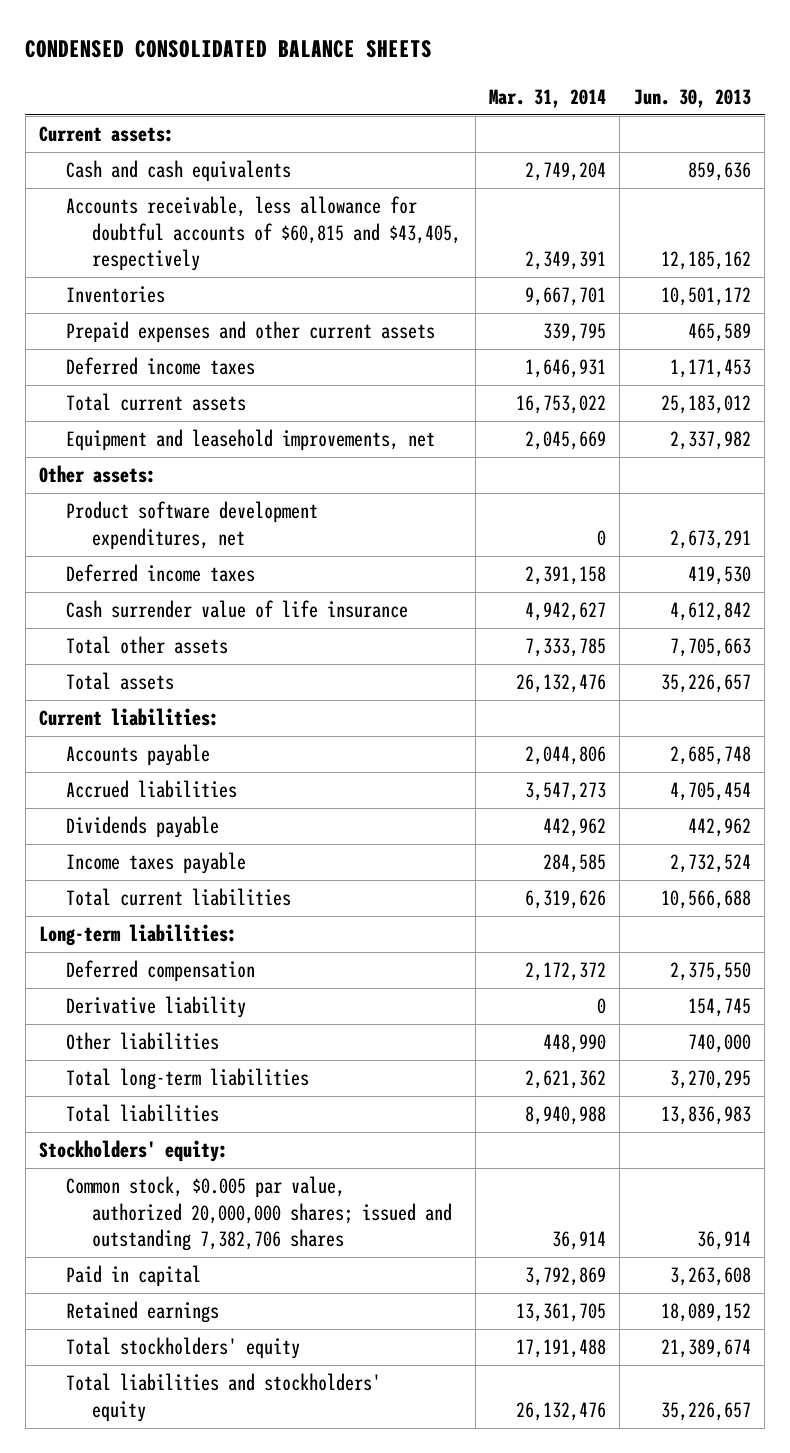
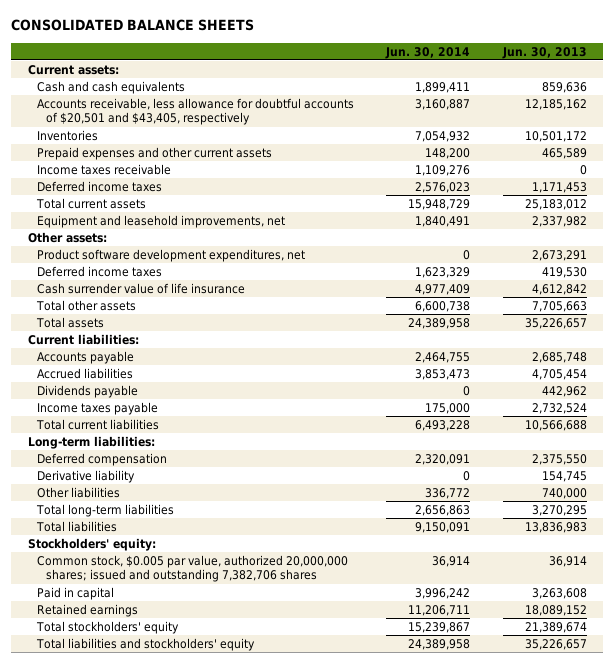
[25,40,433,59] CONDENSED CONSOLIDATED BALANCE SHEETS -> [11,19,255,32] CONSOLIDATED BALANCE SHEETS
[488,88,606,108] Mar. 31, 2014 -> none
none -> [385,46,471,59] Jun. 30, 2014
[65,196,462,272] Accounts receivable, less allowance for doubtful accounts of $60,815 and $43,405, respectively -> [36,98,354,126] Accounts receivable, less allowance for doubtful accounts of $20,501 and $43,405, respectively
none -> [36,164,171,176] Income taxes receivable

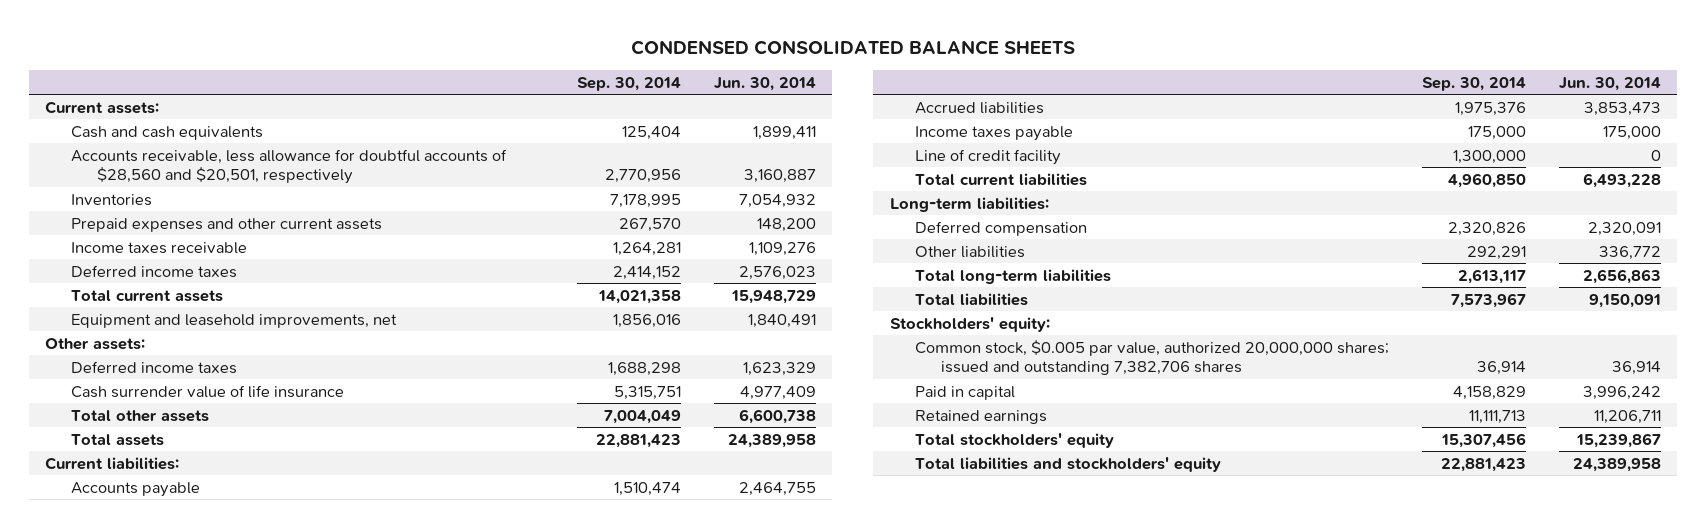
[11,19,255,32] CONSOLIDATED BALANCE SHEETS -> [630,39,1075,55] CONDENSED CONSOLIDATED BALANCE SHEETS
[501,46,587,59] Jun. 30, 2013 -> none
none -> [577,76,682,91] Sep. 30, 2014
[36,98,354,126] Accounts receivable, less allowance for doubtful accounts of $20,501 and $43,405, respectively -> [70,148,507,185] Accounts receivable, less allowance for doubtful accounts of $28,560 and $20,501, respectively
[36,249,305,263] Product software development expenditures, net -> none
[36,385,138,399] Dividends payable -> none
none -> [915,148,1062,165] Line of credit facility
[36,470,135,484] Derivative liability -> none

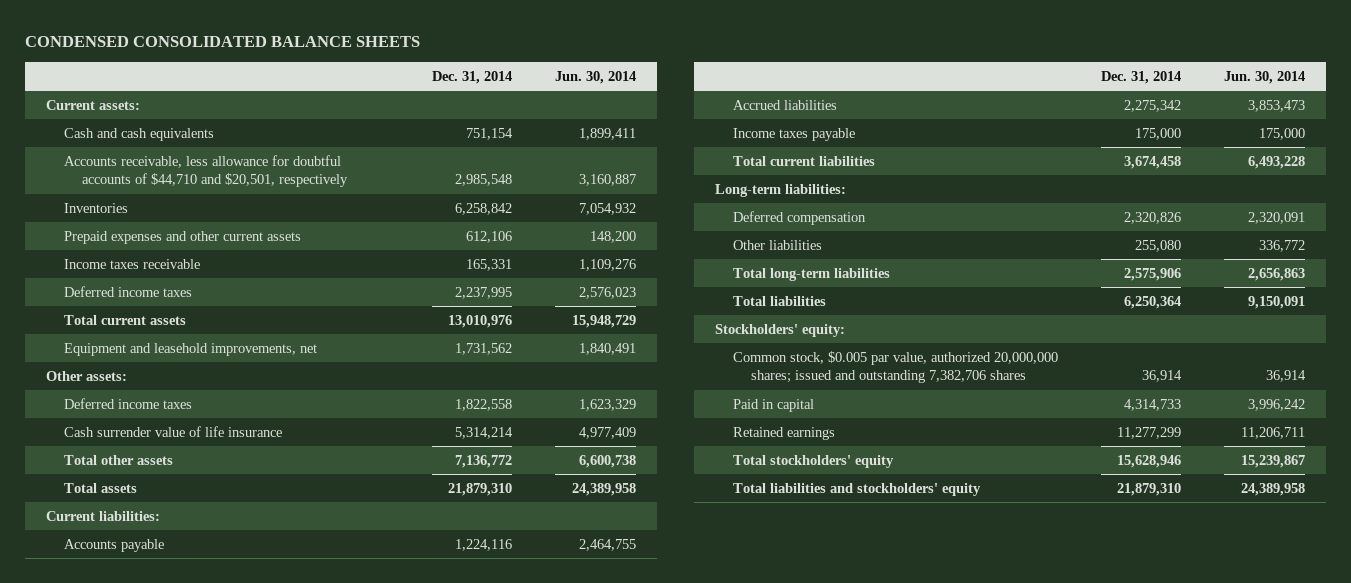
[577,76,682,91] Sep. 30, 2014 -> none
none -> [431,70,512,84] Dec. 31, 2014
[70,148,507,185] Accounts receivable, less allowance for doubtful accounts of $28,560 and $20,501, respectively -> [63,154,348,188] Accounts receivable, less allowance for doubtful accounts of $44,710 and $20,501, respectively
[915,148,1062,165] Line of credit facility -> none

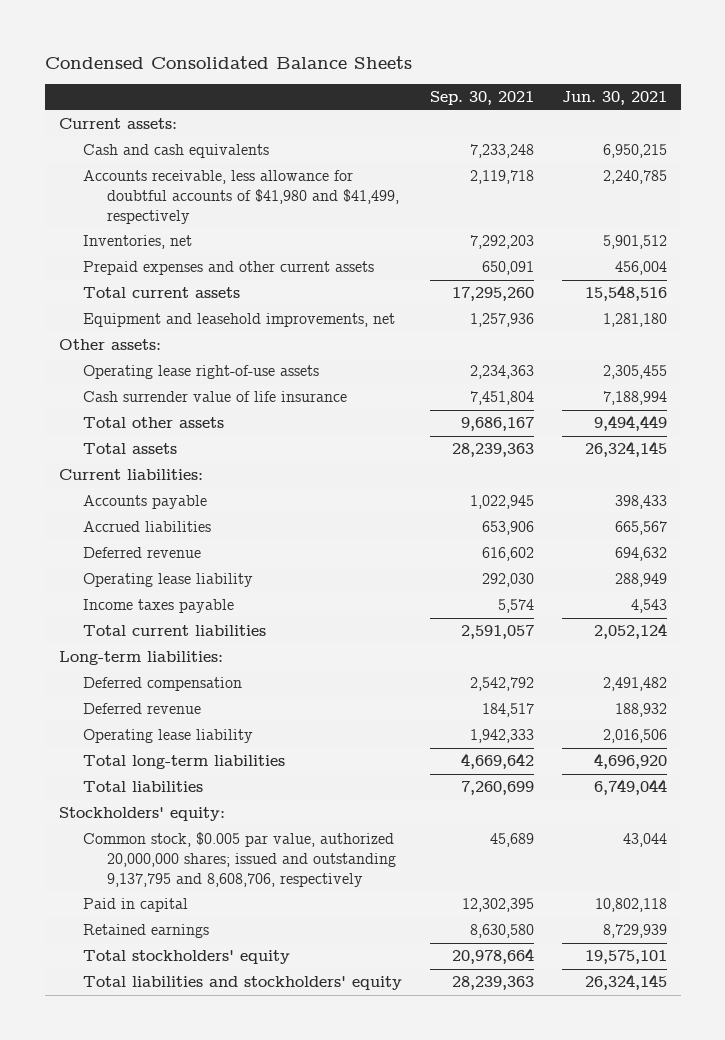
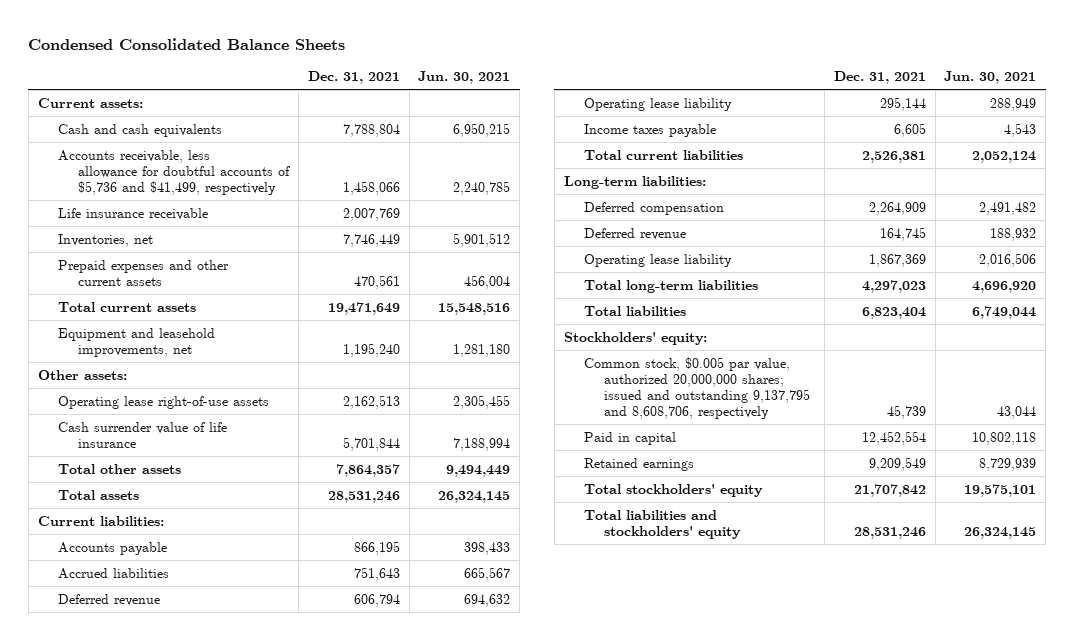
[429,91,534,106] Sep. 30, 2021 -> none
none -> [307,71,400,85] Dec. 31, 2021
[82,170,400,224] Accounts receivable, less allowance for doubtful accounts of $41,980 and $41,499, respectively -> [57,149,291,196] Accounts receivable, less allowance for doubtful accounts of $5,736 and $41,499, respectively
none -> [57,207,208,220] Life insurance receivable

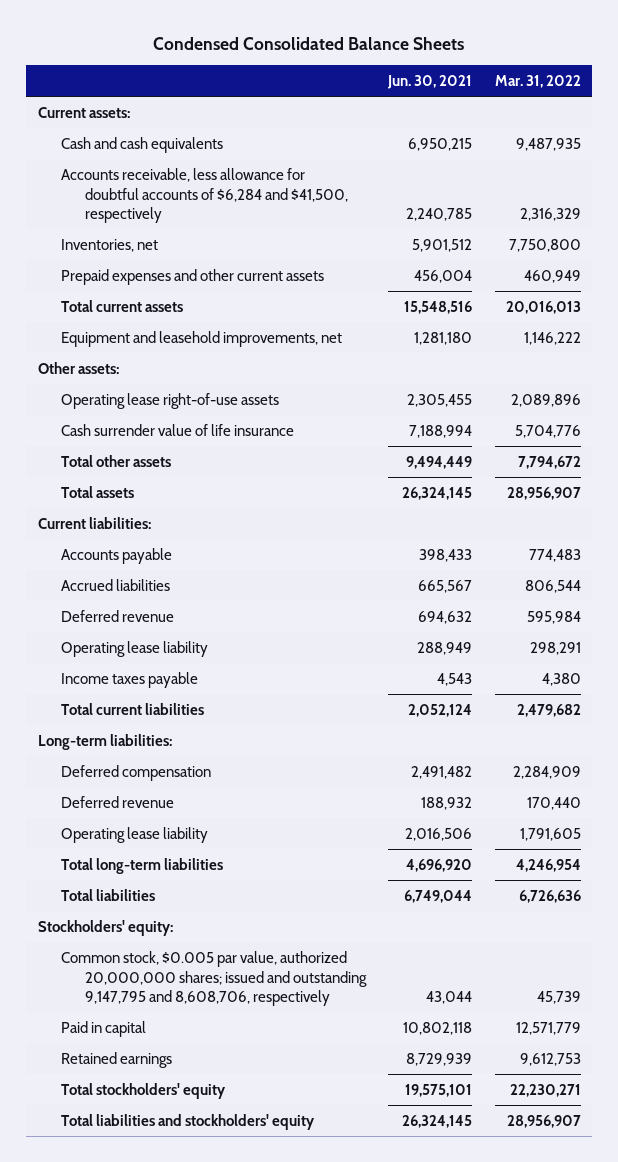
[307,71,400,85] Dec. 31, 2021 -> none
none -> [494,74,581,88] Mar. 31, 2022
[57,207,208,220] Life insurance receivable -> none
[57,149,291,196] Accounts receivable, less allowance for doubtful accounts of $5,736 and $41,499, respectively -> [61,167,348,224] Accounts receivable, less allowance for doubtful accounts of $6,284 and $41,500, respectively
[583,356,811,420] Common stock, $0.005 par value, authorized 20,000,000 shares; issued and outstanding 9,137,795 and 8,608,706, respectively -> [61,950,367,1007] Common stock, $0.005 par value, authorized 20,000,000 shares; issued and outstanding 9,147,795 and 8,608,706, respectively

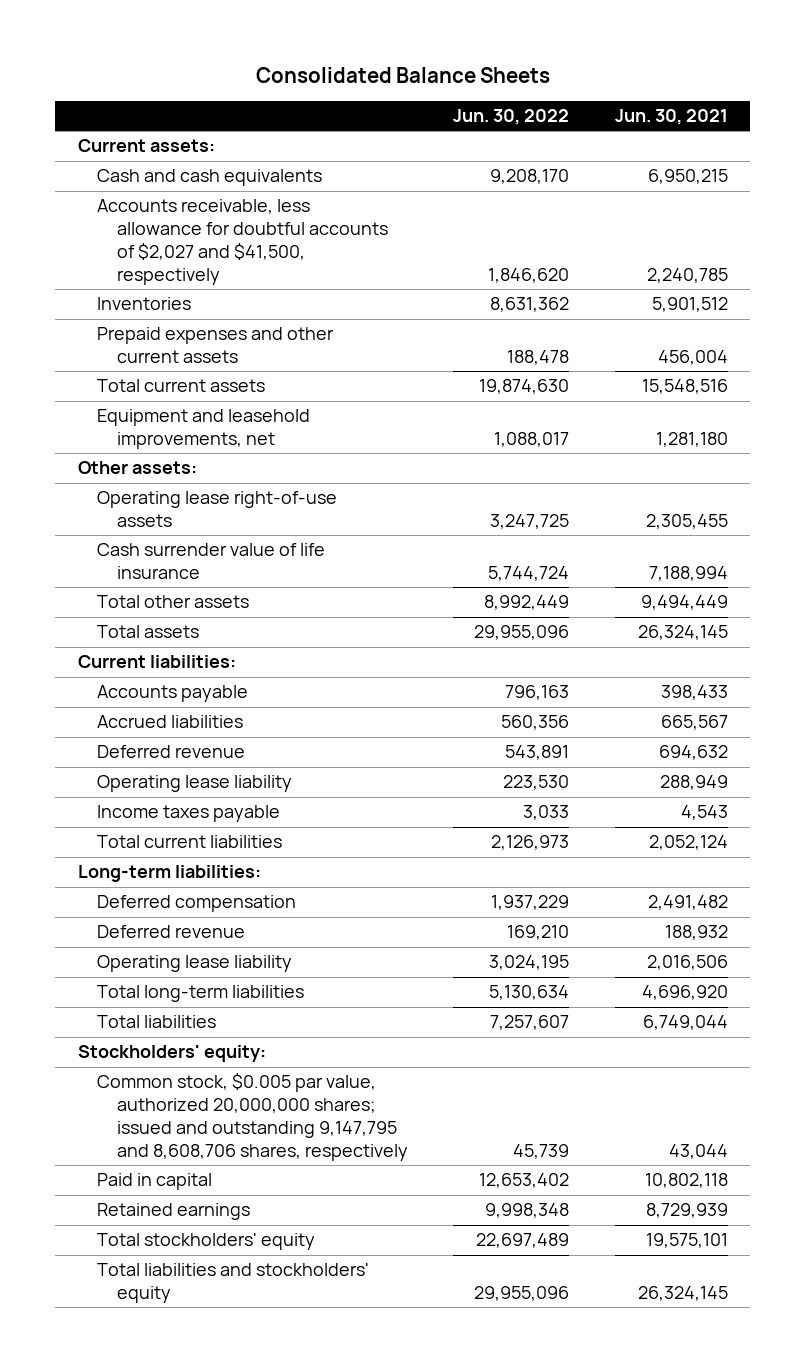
[153,36,465,50] Condensed Consolidated Balance Sheets -> [255,66,550,83] Consolidated Balance Sheets
[494,74,581,88] Mar. 31, 2022 -> none
none -> [453,108,570,125] Jun. 30, 2022
[61,167,348,224] Accounts receivable, less allowance for doubtful accounts of $6,284 and $41,500, respectively -> [97,199,388,285] Accounts receivable, less allowance for doubtful accounts of $2,027 and $41,500, respectively
[61,238,159,252] Inventories, net -> [97,297,192,311] Inventories
[61,950,367,1007] Common stock, $0.005 par value, authorized 20,000,000 shares; issued and outstanding 9,147,795 and 8,608,706, respectively -> [97,1073,408,1161] Common stock, $0.005 par value, authorized 20,000,000 shares; issued and outstanding 9,147,795 and 8,608,706 shares, respectively

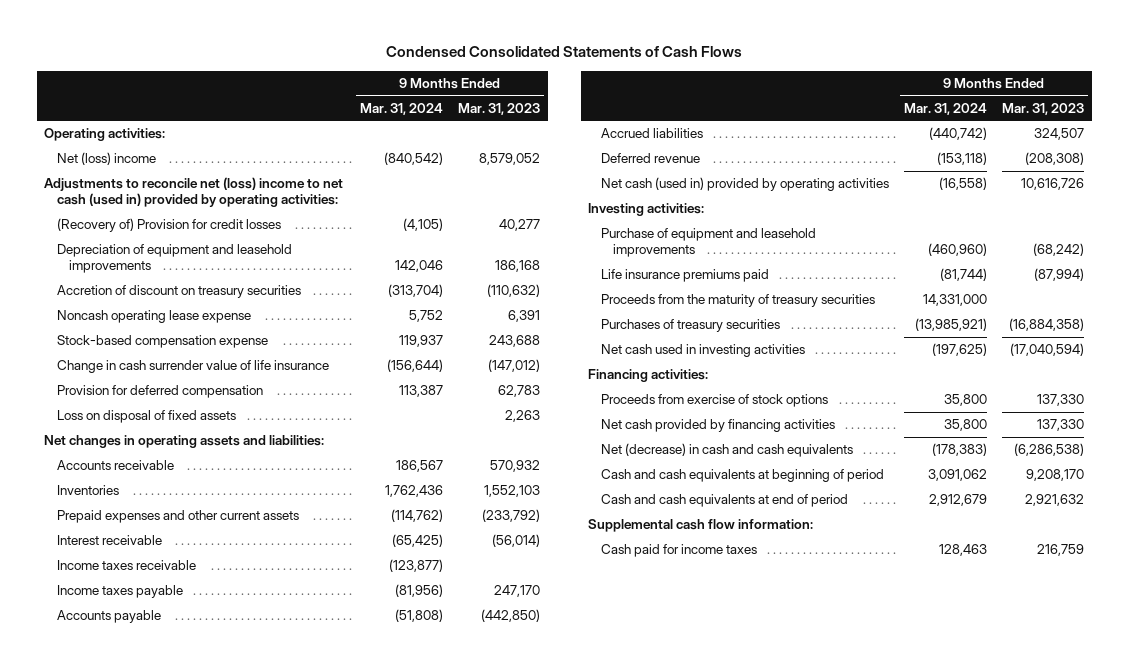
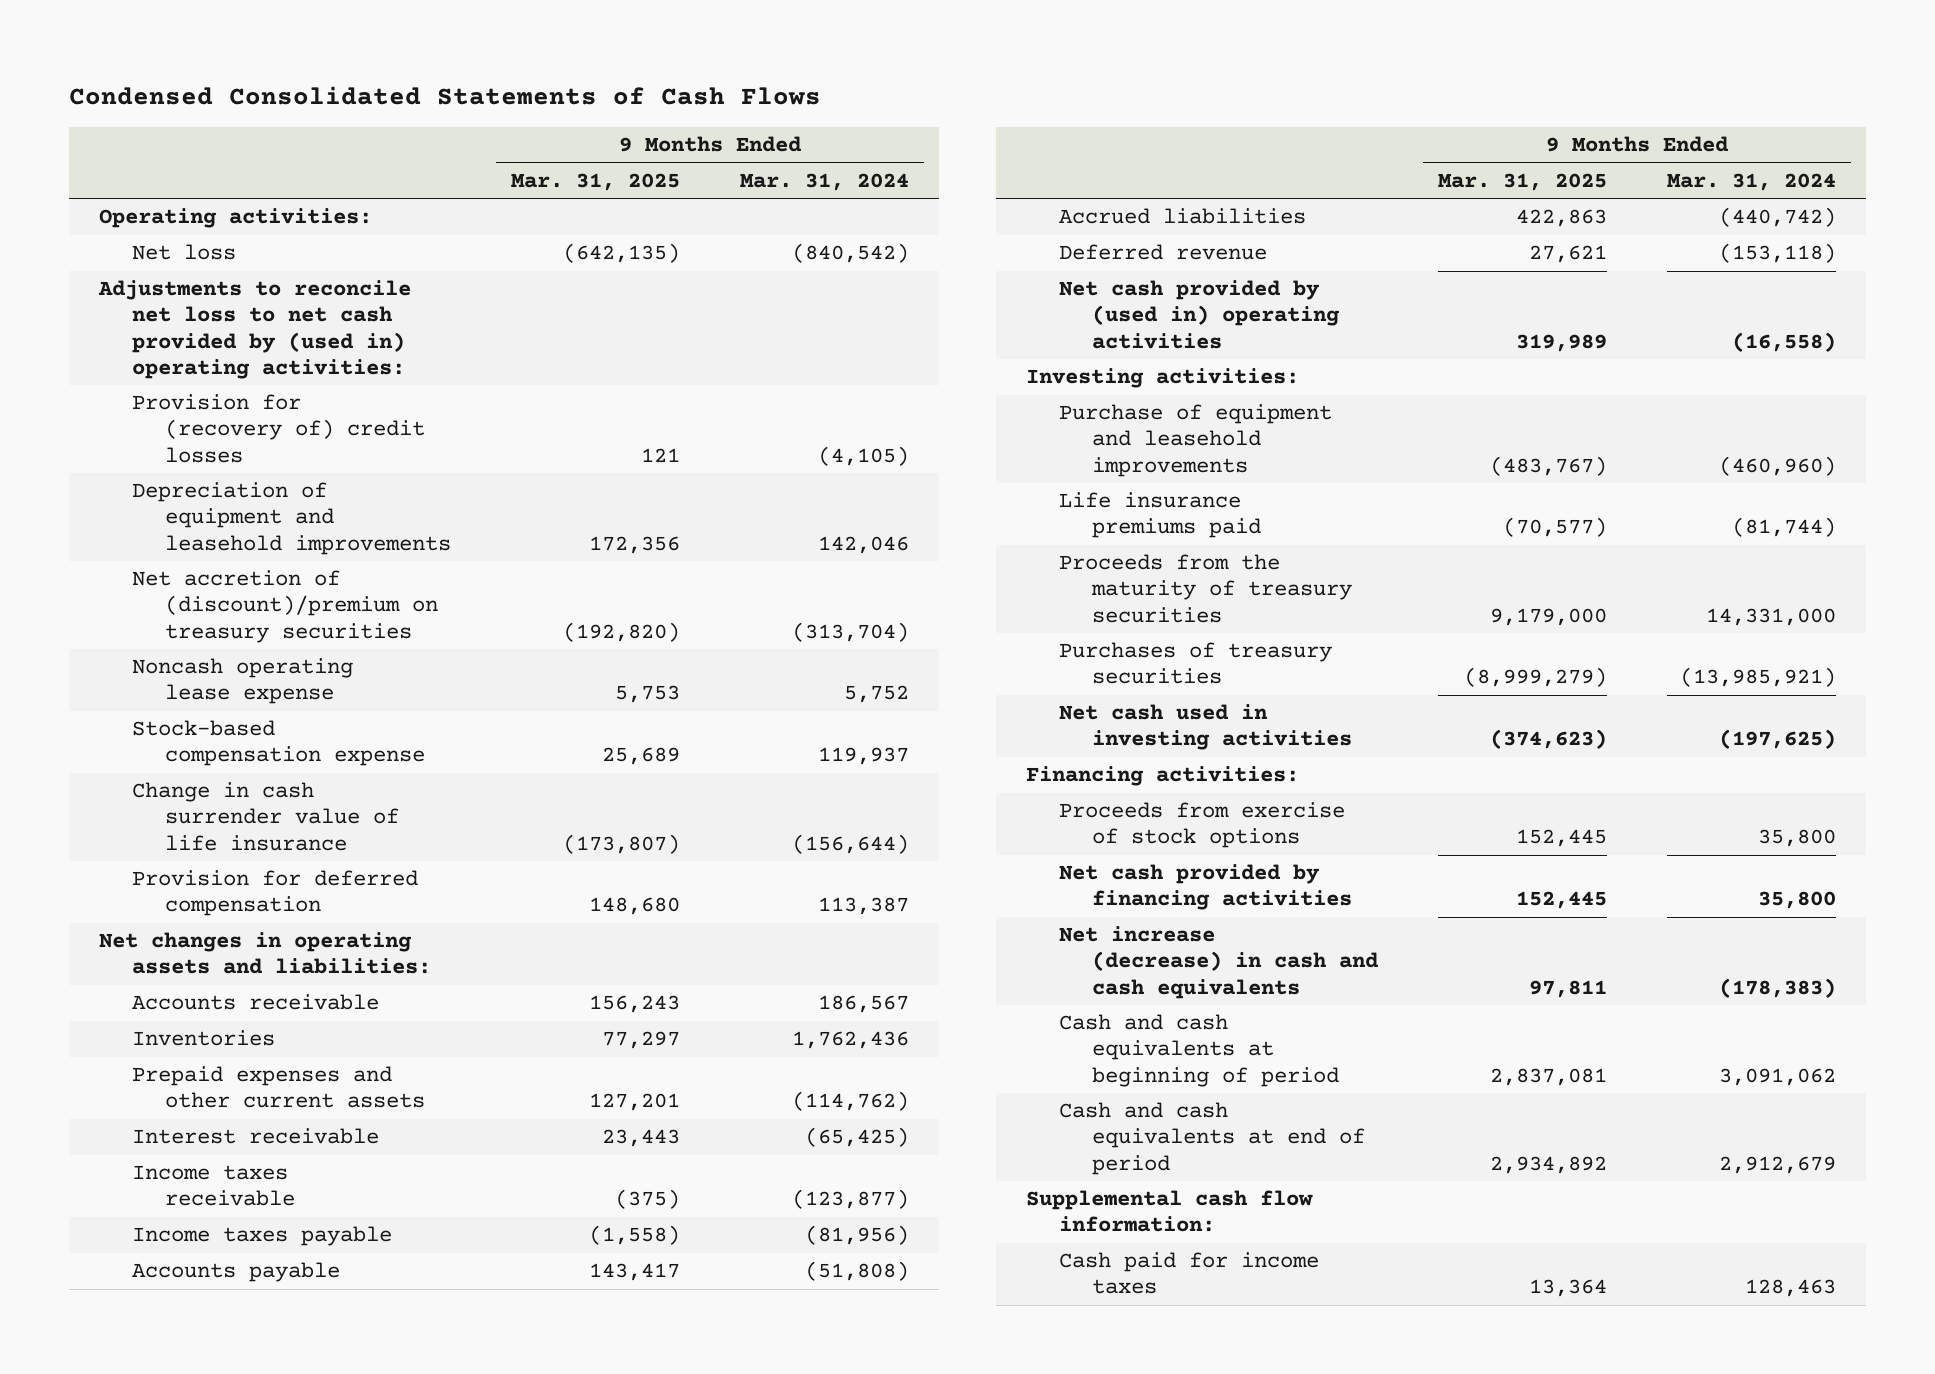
[458,102,541,115] Mar. 31, 2023 -> none
none -> [511,172,681,191] Mar. 31, 2025
[56,152,156,166] Net (loss) income -> [132,244,237,261] Net loss
[44,177,344,208] Adjustments to reconcile net (loss) income to net cash (used in) provided by operating activities: -> [97,280,411,379] Adjustments to reconcile net loss to net cash provided by (used in) operating activities:
[56,218,281,233] (Recovery of) Provision for credit losses -> [132,394,426,463] Provision for (recovery of) credit losses
[56,285,301,299] Accretion of discount on treasury securities -> [132,570,439,643] Net accretion of (discount)/premium on treasury securities
[56,410,236,424] Loss on disposal of fixed assets -> none
[600,177,889,192] Net cash (used in) provided by operating activities -> [1058,280,1341,349] Net cash provided by (used in) operating activities
[600,443,853,458] Net (decrease) in cash and cash equivalents -> [1058,926,1380,999] Net increase (decrease) in cash and cash equivalents

